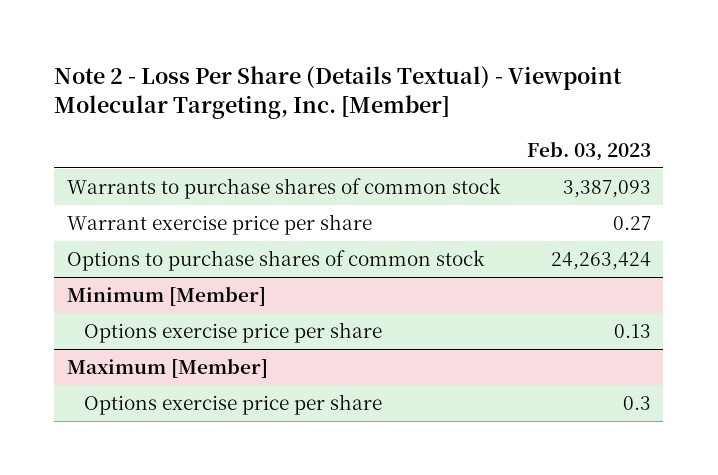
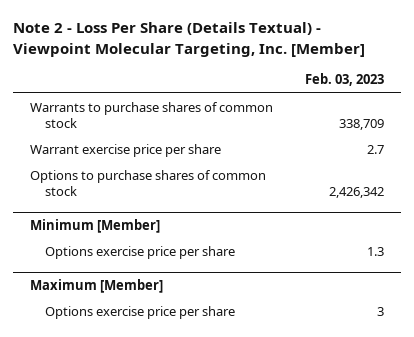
[562,179,651,198] 3,387,093 -> [339,118,385,130] 338,709
[612,215,651,230] 0.27 -> [367,144,385,154] 2.7
[550,251,651,270] 24,263,424 -> [329,186,385,198] 2,426,342
[613,323,651,338] 0.13 -> [367,246,385,256] 1.3
[622,395,651,410] 0.3 -> [377,306,385,316] 3

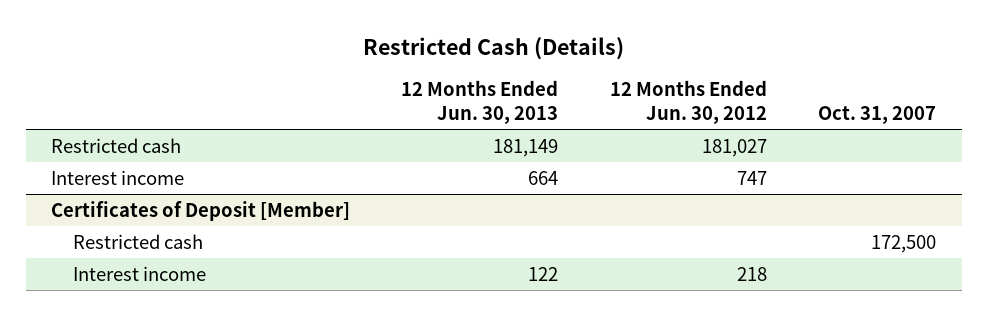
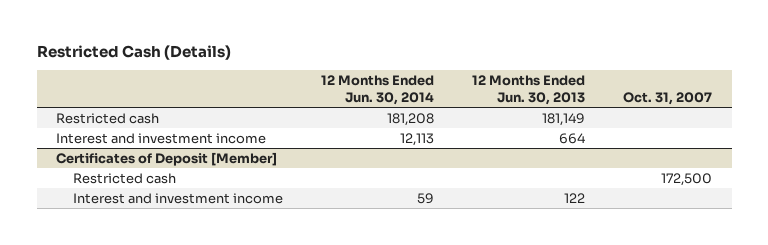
[609,79,767,125] 12 Months Ended Jun. 30, 2012 -> none
none -> [321,75,435,106] 12 Months Ended Jun. 30, 2014
[51,169,185,185] Interest income -> [55,133,266,145] Interest and investment income
[73,265,207,281] Interest income -> [72,193,283,205] Interest and investment income

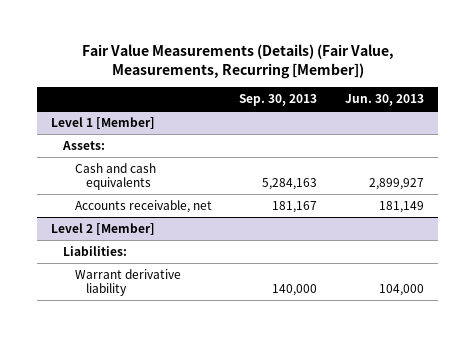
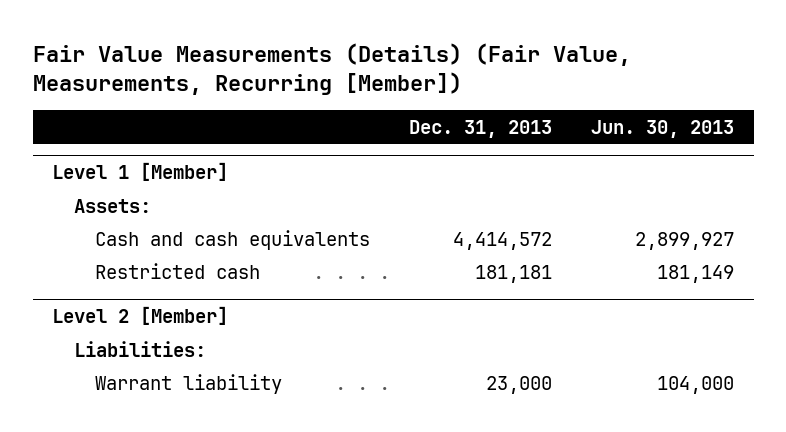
[239,94,318,107] Sep. 30, 2013 -> none
none -> [409,119,553,138] Dec. 31, 2013
[74,199,212,213] Accounts receivable, net -> [95,262,261,279] Restricted cash
[74,268,181,297] Warrant derivative liability -> [95,373,283,394] Warrant liability

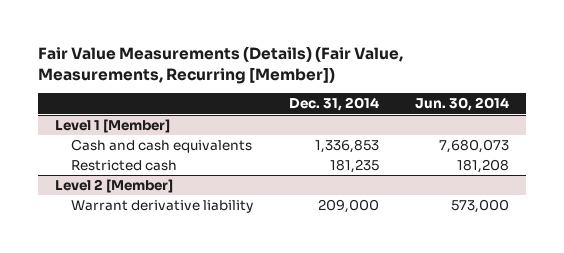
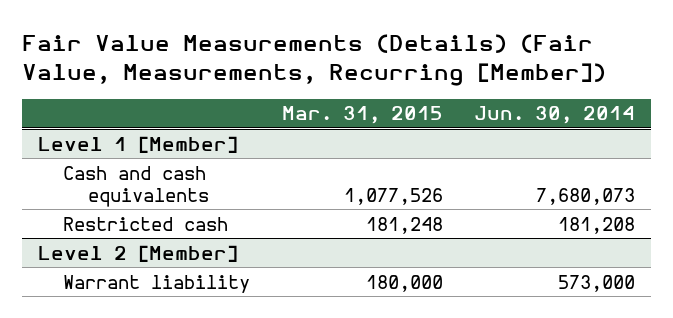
[289,97,380,112] Dec. 31, 2014 -> none
none -> [281,106,443,125] Mar. 31, 2015
[71,200,254,214] Warrant derivative liability -> [62,274,250,293] Warrant liability

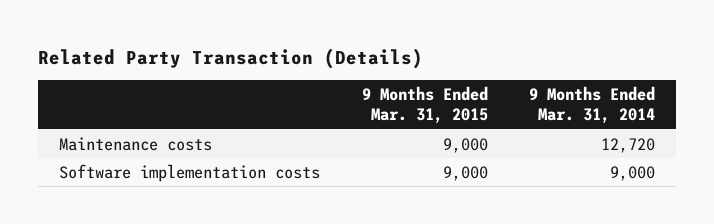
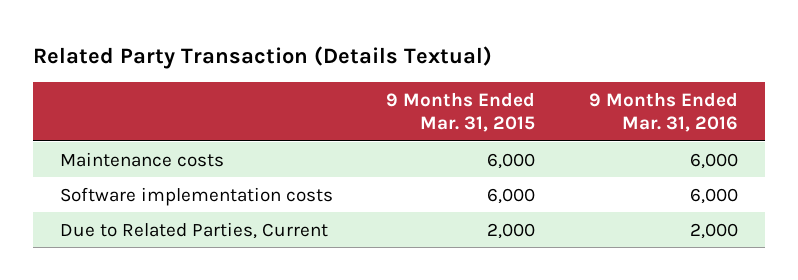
[38,47,424,69] Related Party Transaction (Details) -> [32,45,492,69] Related Party Transaction (Details Textual)
[529,85,656,125] 9 Months Ended Mar. 31, 2014 -> none
none -> [589,91,739,133] 9 Months Ended Mar. 31, 2016
[442,137,488,153] 9,000 -> [487,152,536,169] 6,000
[442,165,488,181] 9,000 -> [487,187,536,204] 6,000
none -> [59,221,328,239] Due to Related Parties, Current

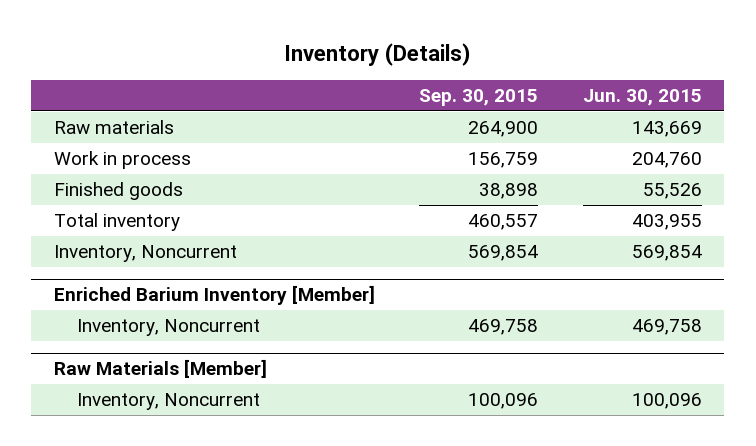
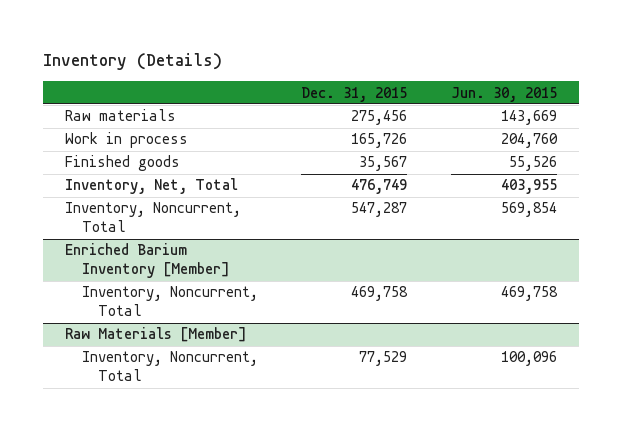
[419,89,539,107] Sep. 30, 2015 -> none
none -> [301,86,408,102] Dec. 31, 2015
[53,213,180,232] Total inventory -> [65,178,239,195] Inventory, Net, Total
[53,245,237,263] Inventory, Noncurrent -> [65,202,242,233] Inventory, Noncurrent, Total
[76,319,260,337] Inventory, Noncurrent -> [81,286,258,317] Inventory, Noncurrent, Total
[76,393,260,411] Inventory, Noncurrent -> [81,351,258,382] Inventory, Noncurrent, Total

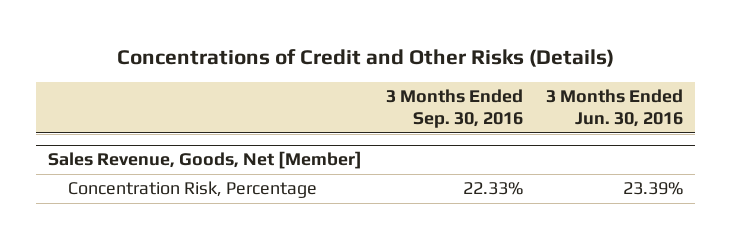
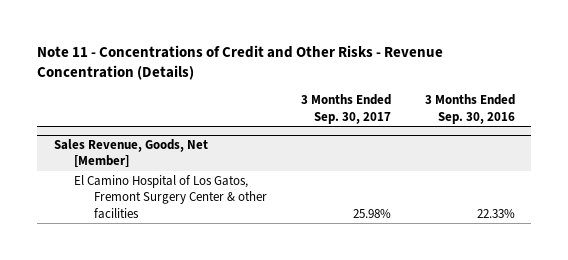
[116,48,614,67] Concentrations of Credit and Other Risks (Details) -> [36,44,443,81] Note 11 - Concentrations of Credit and Other Risks - Revenue Concentration (Details)
[546,89,684,128] 3 Months Ended Jun. 30, 2016 -> none
none -> [300,94,391,124] 3 Months Ended Sep. 30, 2017
[67,181,317,199] Concentration Risk, Percentage -> [73,175,267,219] El Camino Hospital of Los Gatos, Fremont Surgery Center & other facilities

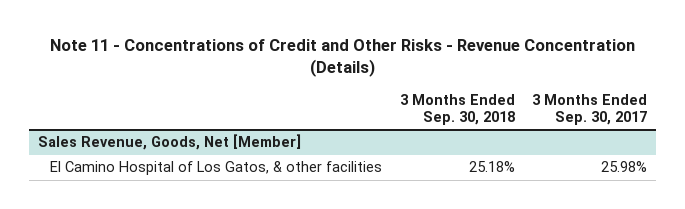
[424,94,515,124] 3 Months Ended Sep. 30, 2016 -> none
none -> [399,94,515,126] 3 Months Ended Sep. 30, 2018
[73,175,267,219] El Camino Hospital of Los Gatos, Fremont Surgery Center & other facilities -> [49,161,382,176] El Camino Hospital of Los Gatos, & other facilities

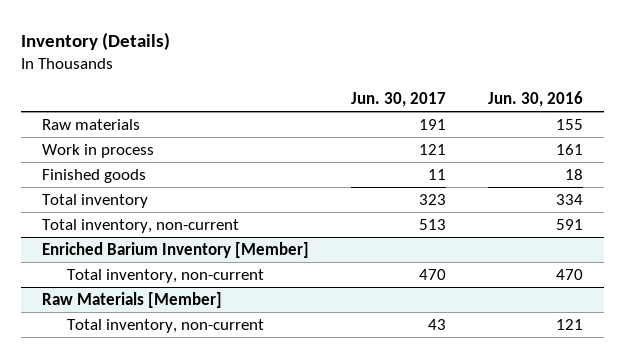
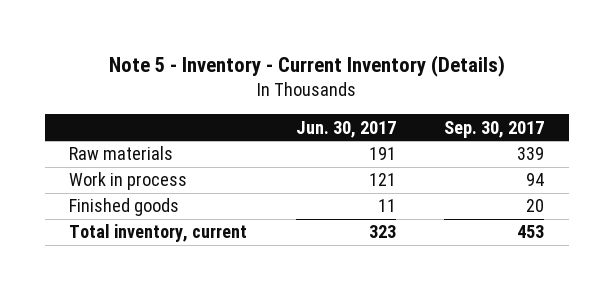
[21,31,171,50] Inventory (Details) -> [108,55,505,78] Note 5 - Inventory - Current Inventory (Details)
[487,91,583,108] Jun. 30, 2016 -> none
none -> [444,120,545,138] Sep. 30, 2017
[41,219,239,234] Total inventory, non-current -> none
[41,242,309,259] Enriched Barium Inventory [Member] -> none
[67,269,265,284] Total inventory, non-current -> none
[41,292,222,309] Raw Materials [Member] -> none
[67,319,265,334] Total inventory, non-current -> none
[41,194,148,209] Total inventory -> [68,224,247,243] Total inventory, current

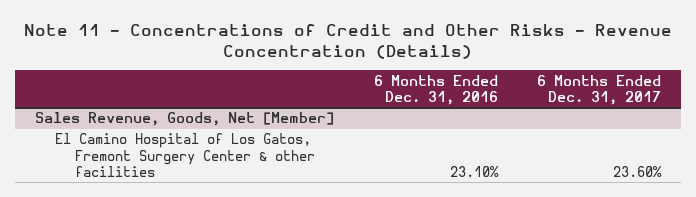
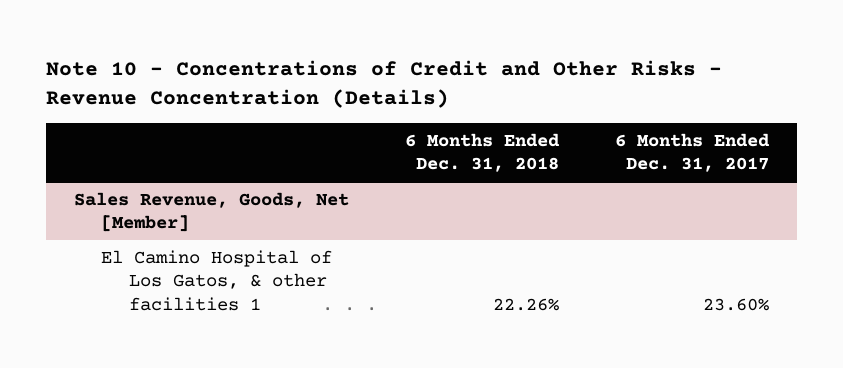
[24,24,673,59] Note 11 - Concentrations of Credit and Other Risks - Revenue Concentration (Details) -> [45,60,722,109] Note 10 - Concentrations of Credit and Other Risks - Revenue Concentration (Details)
[373,74,498,105] 6 Months Ended Dec. 31, 2016 -> none
none -> [405,132,561,173] 6 Months Ended Dec. 31, 2018
[55,133,316,177] El Camino Hospital of Los Gatos, Fremont Surgery Center & other facilities -> [101,249,333,311] El Camino Hospital of Los Gatos, & other facilities 1

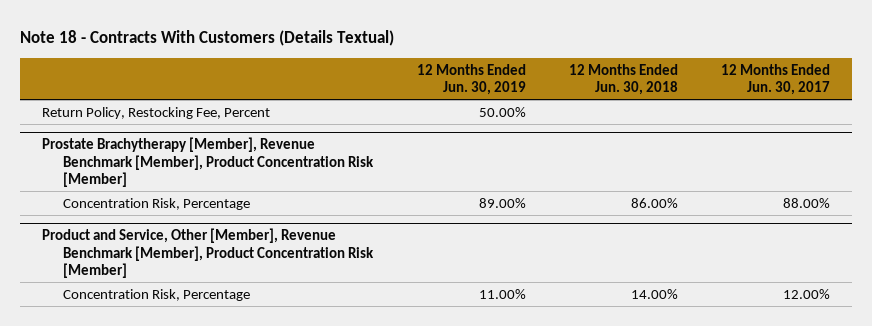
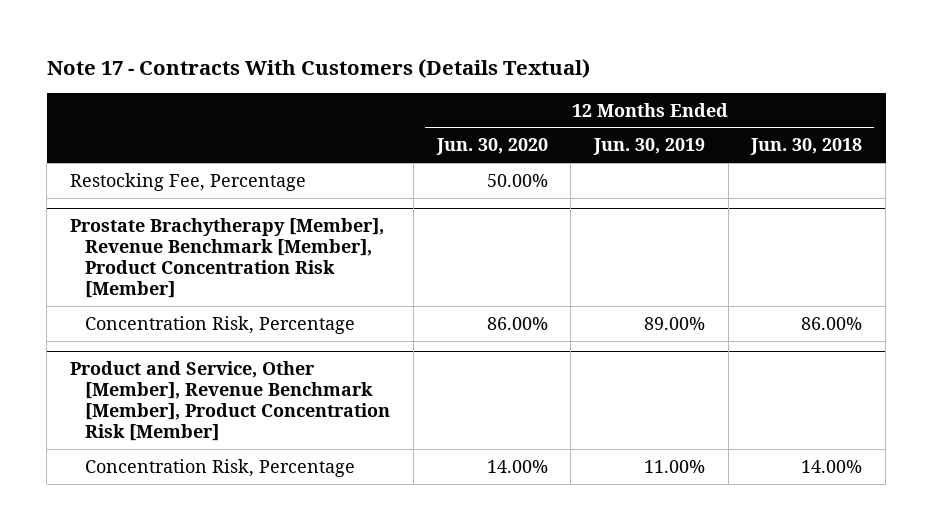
[20,30,395,47] Note 18 - Contracts With Customers (Details Textual) -> [46,58,590,78] Note 17 - Contracts With Customers (Details Textual)
[721,63,831,96] 12 Months Ended Jun. 30, 2017 -> none
none -> [435,138,548,156] Jun. 30, 2020
[42,106,271,119] Return Policy, Restocking Fee, Percent -> none
none -> [70,172,307,191] Restocking Fee, Percentage

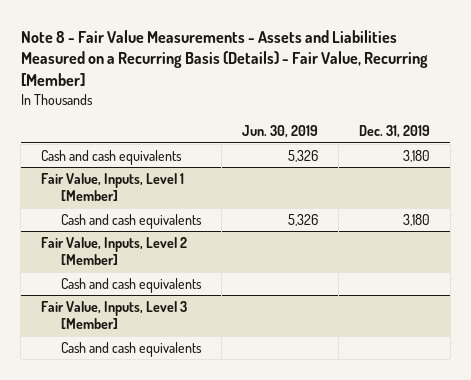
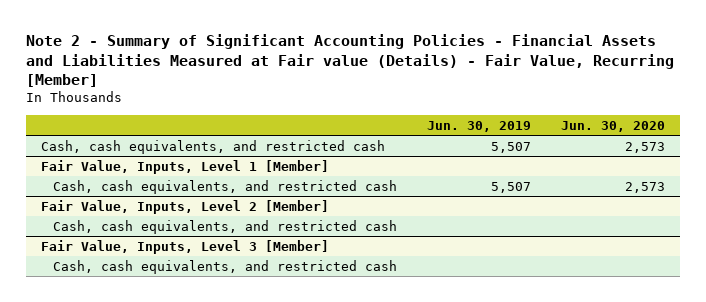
[20,29,428,87] Note 8 - Fair Value Measurements - Assets and Liabilities Measured on a Recurring Basis (Details) - Fair Value, Recurring [Member] -> [26,33,675,88] Note 2 - Summary of Significant Accounting Policies - Financial Assets and Liabilities Measured at Fair value (Details) - Fair Value, Recurring [Member]
[358,125,430,139] Dec. 31, 2019 -> none
none -> [561,120,666,132] Jun. 30, 2020
[41,149,183,165] Cash and cash equivalents -> [41,139,386,154] Cash, cash equivalents, and restricted cash
[287,149,318,162] 5,326 -> [491,141,532,153] 5,507
[60,213,202,229] Cash and cash equivalents -> [53,179,398,194] Cash, cash equivalents, and restricted cash
[287,213,318,226] 5,326 -> [491,181,532,193] 5,507
[60,277,202,293] Cash and cash equivalents -> [53,219,398,234] Cash, cash equivalents, and restricted cash
[60,341,202,357] Cash and cash equivalents -> [53,259,398,274] Cash, cash equivalents, and restricted cash

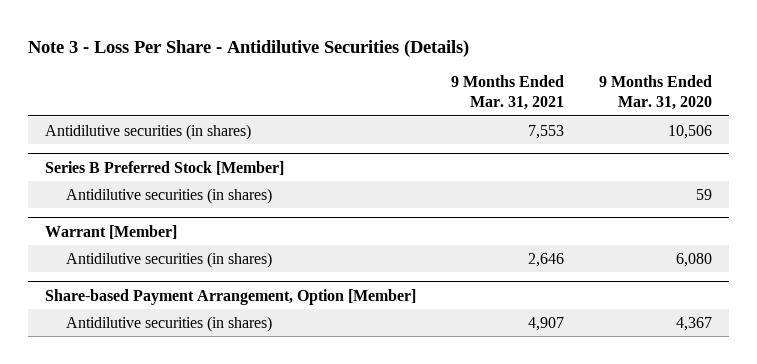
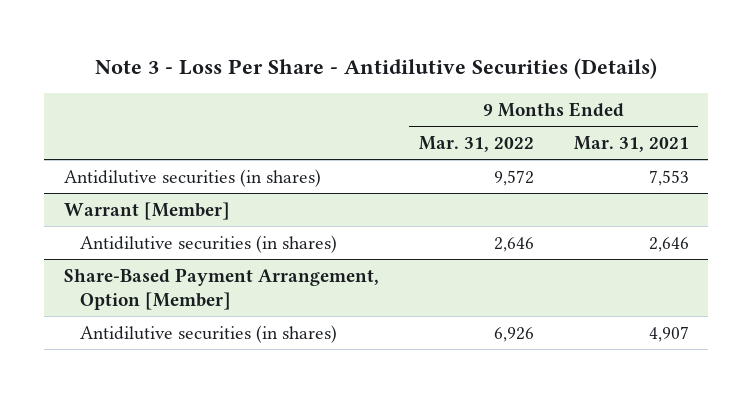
[598,75,712,110] 9 Months Ended Mar. 31, 2020 -> none
none -> [418,135,534,152] Mar. 31, 2022
[45,160,285,175] Series B Preferred Stock [Member] -> none
[65,187,272,204] Antidilutive securities (in shares) -> none
[45,288,417,305] Share-based Payment Arrangement, Option [Member] -> [64,267,380,311] Share-Based Payment Arrangement, Option [Member]

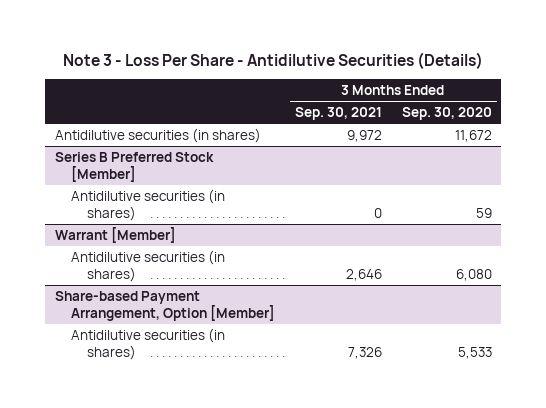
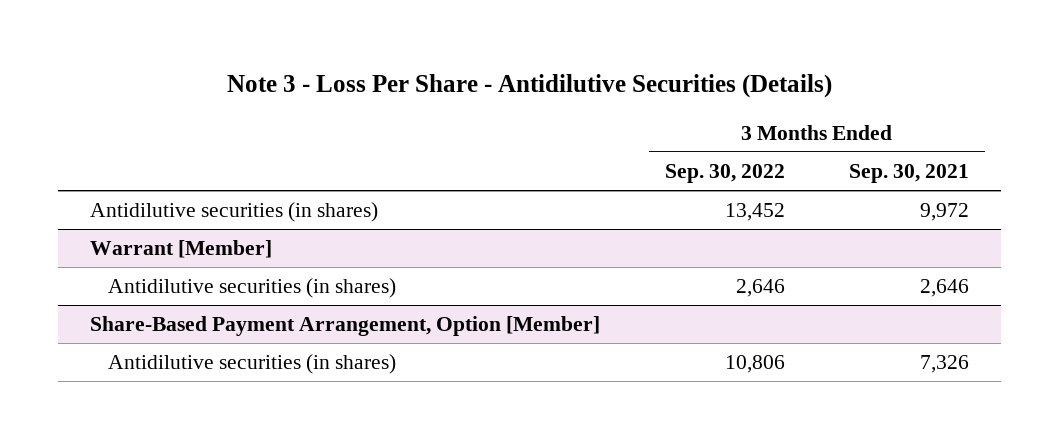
[401,107,492,121] Sep. 30, 2020 -> none
none -> [664,163,785,183] Sep. 30, 2022
[54,151,214,182] Series B Preferred Stock [Member] -> none
[70,188,225,221] Antidilutive securities (in shares) -> none
[54,290,275,321] Share-based Payment Arrangement, Option [Member] -> [90,316,601,337] Share-Based Payment Arrangement, Option [Member]

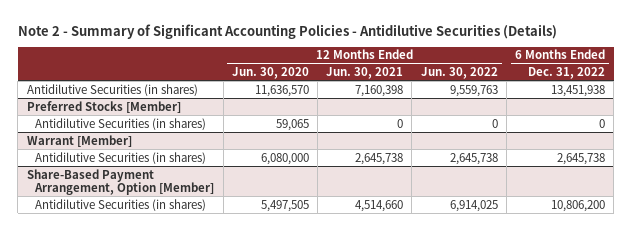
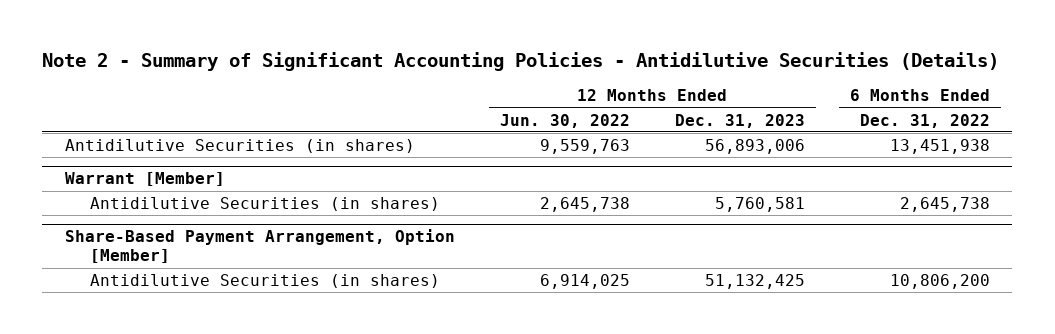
[231,67,309,80] Jun. 30, 2020 -> none
[326,67,404,80] Jun. 30, 2021 -> none
none -> [674,113,805,128] Dec. 31, 2023
[26,100,181,113] Preferred Stocks [Member] -> none
[35,117,207,130] Antidilutive Securities (in shares) -> none

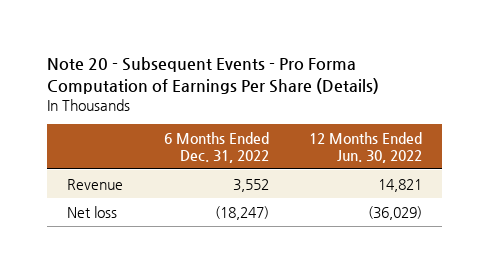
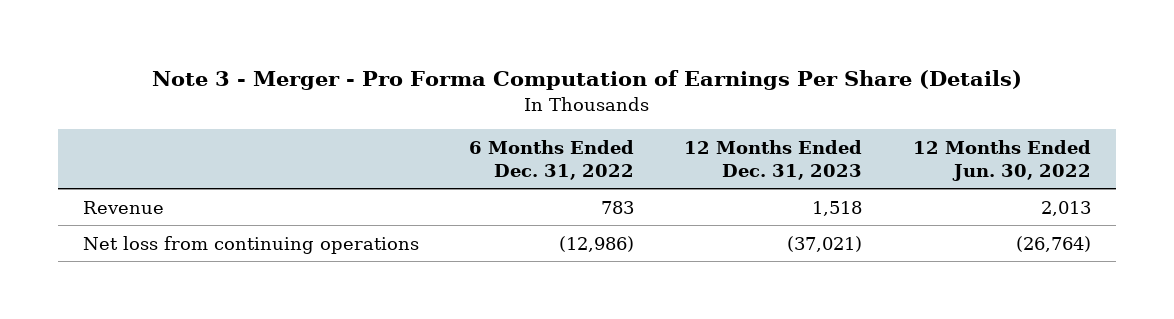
[46,56,379,94] Note 20 - Subsequent Events - Pro Forma Computation of Earnings Per Share (Details) -> [151,70,1022,91] Note 3 - Merger - Pro Forma Computation of Earnings Per Share (Details)
none -> [684,139,863,180] 12 Months Ended Dec. 31, 2023
[232,178,269,192] 3,552 -> [601,200,635,214] 783
[377,178,422,192] 14,821 -> [1040,200,1091,216] 2,013
[67,205,118,218] Net loss -> [83,235,420,254] Net loss from continuing operations
[214,205,269,220] (18,247) -> [559,235,635,252] (12,986)
[367,205,422,220] (36,029) -> [1015,235,1091,252] (26,764)

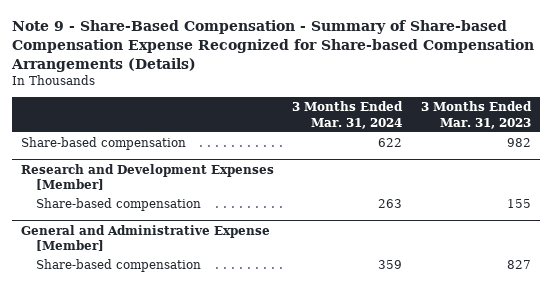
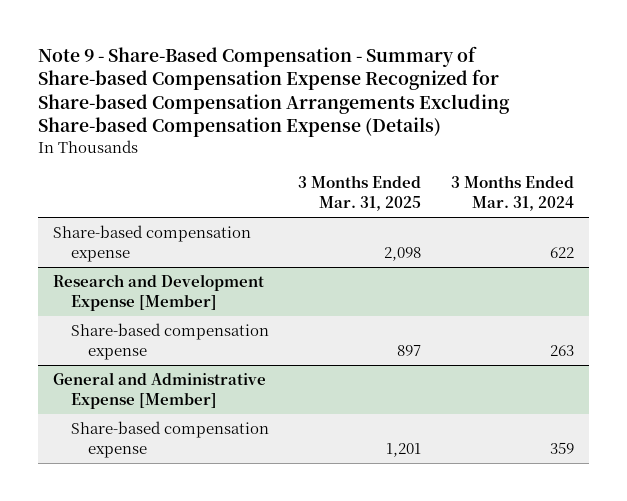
[11,19,535,72] Note 9 - Share-Based Compensation - Summary of Share-based Compensation Expense Recognized for Share-based Compensation Arrangements (Details) -> [38,45,511,138] Note 9 - Share-Based Compensation - Summary of Share-based Compensation Expense Recognized for Share-based Compensation Arrangements Excluding Share-based Compensation Expense (Details)
[420,101,532,129] 3 Months Ended Mar. 31, 2023 -> none
none -> [298,175,422,212] 3 Months Ended Mar. 31, 2025
[21,136,187,150] Share-based compensation -> [52,225,251,262] Share-based compensation expense
[21,163,275,191] Research and Development Expenses [Member] -> [52,274,264,311] Research and Development Expense [Member]
[35,197,201,211] Share-based compensation -> [70,323,269,360] Share-based compensation expense
[35,258,201,272] Share-based compensation -> [70,421,269,458] Share-based compensation expense

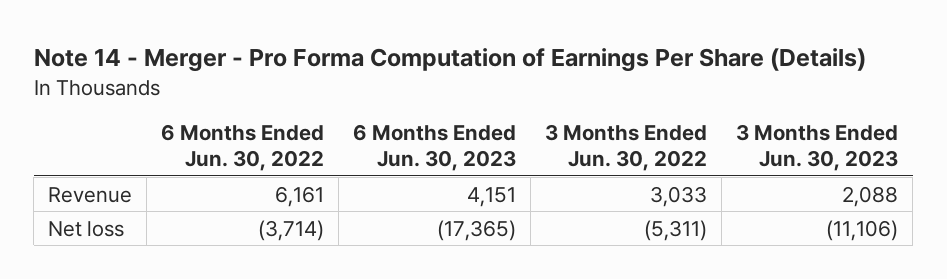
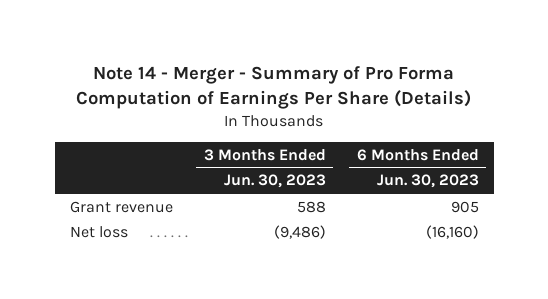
[33,48,866,73] Note 14 - Merger - Pro Forma Computation of Earnings Per Share (Details) -> [76,66,472,110] Note 14 - Merger - Summary of Pro Forma Computation of Earnings Per Share (Details)
[161,124,325,172] 6 Months Ended Jun. 30, 2022 -> none
[545,124,708,172] 3 Months Ended Jun. 30, 2022 -> none
[48,186,133,203] Revenue -> [69,200,173,213] Grant revenue
[467,186,517,207] 4,151 -> [450,200,479,213] 905
[842,185,899,207] 2,088 -> [296,200,326,213] 588
[437,219,517,241] (17,365) -> [425,224,479,239] (16,160)
[826,219,899,241] (11,106) -> [273,224,326,239] (9,486)

